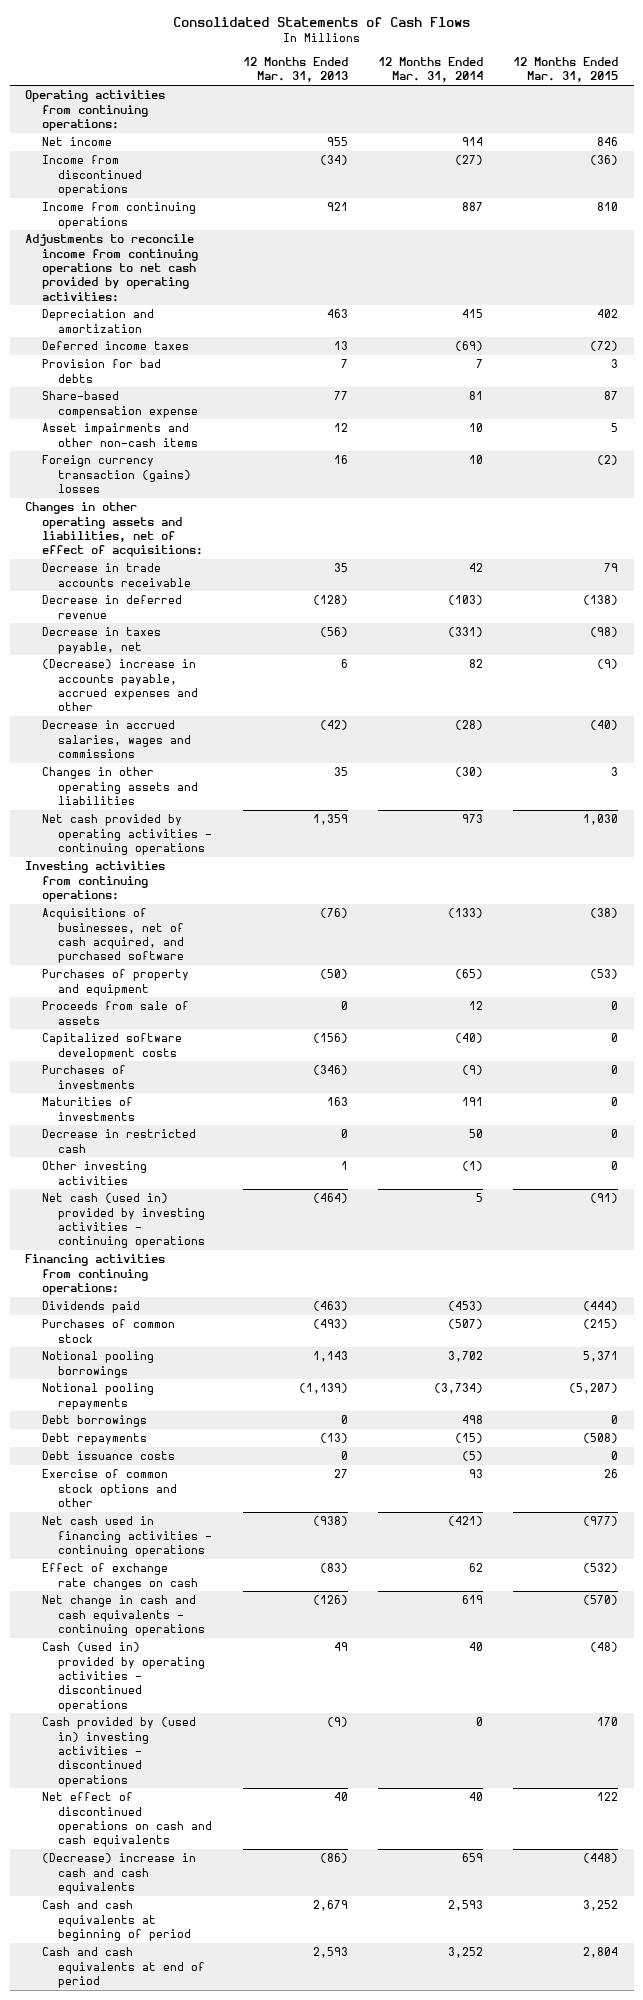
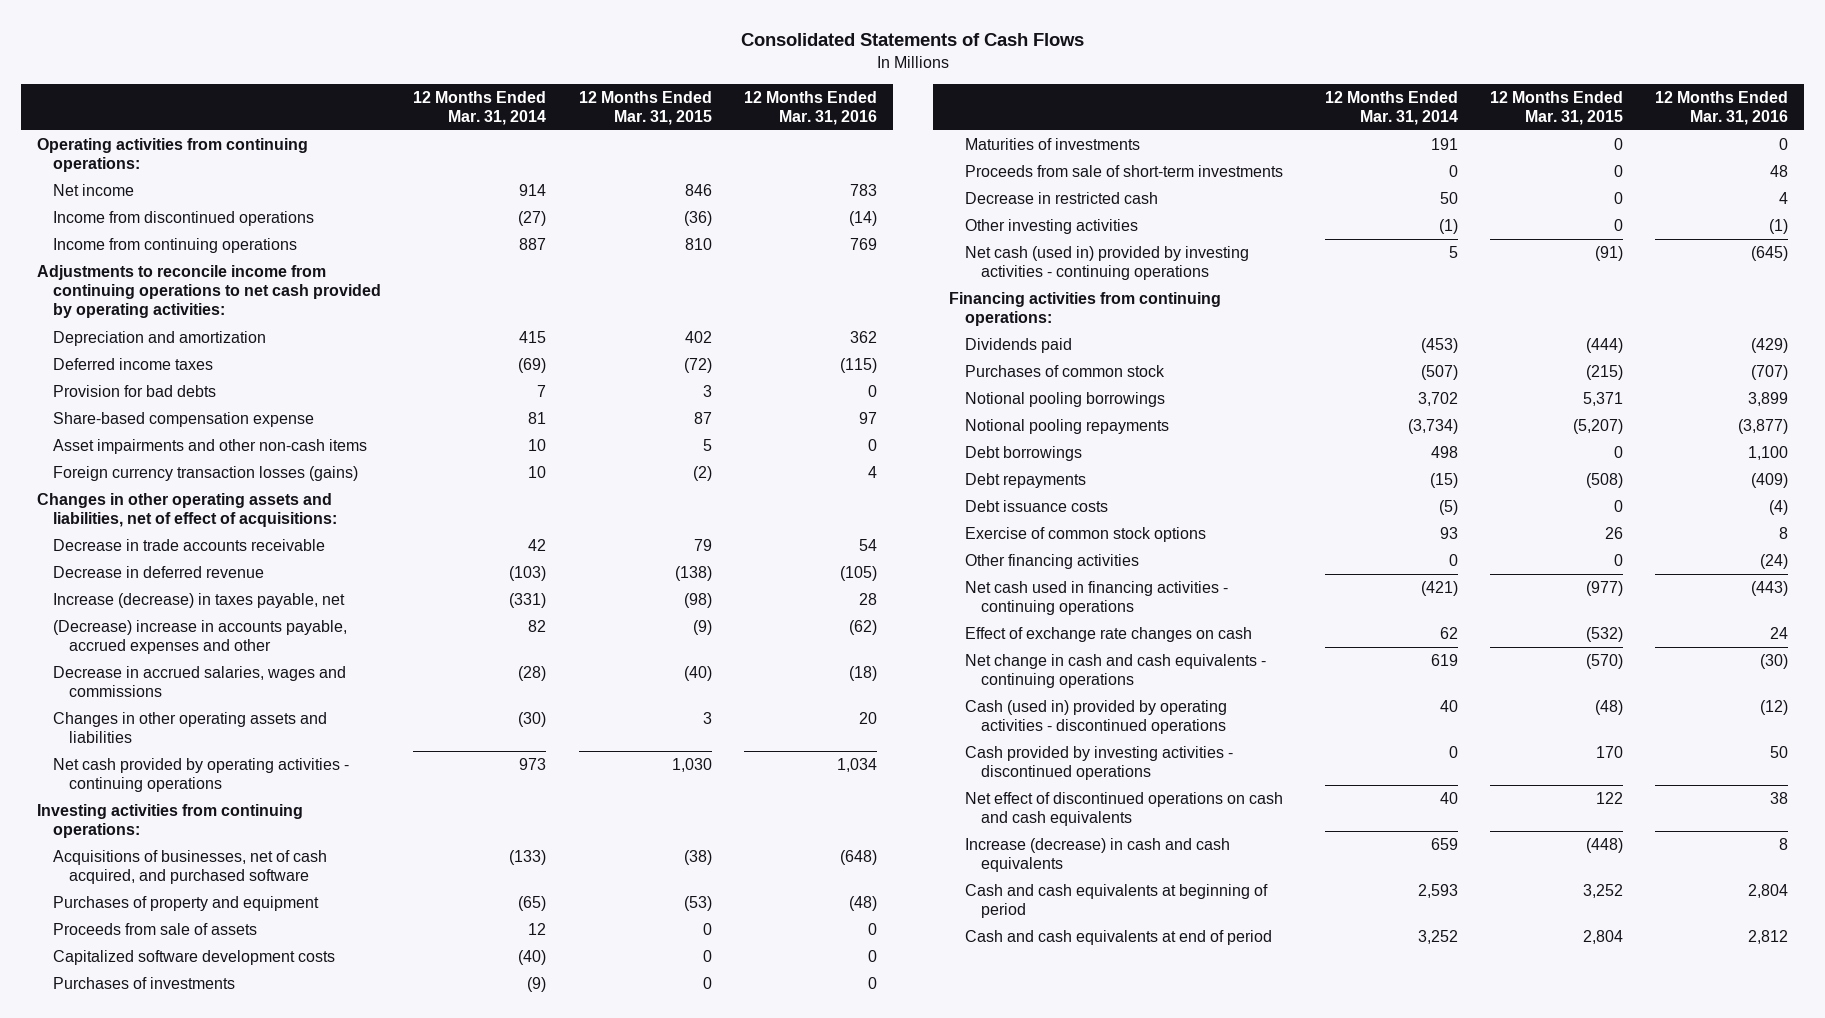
[242,57,348,83] 12 Months Ended Mar. 31, 2013 -> none
none -> [743,90,877,125] 12 Months Ended Mar. 31, 2016
[41,455,192,493] Foreign currency transaction (gains) losses -> [53,466,359,482] Foreign currency transaction losses (gains)
[41,627,161,654] Decrease in taxes payable, net -> [53,593,346,609] Increase (decrease) in taxes payable, net
none -> [964,165,1283,178] Proceeds from sale of short-term investments
[41,1469,178,1507] Exercise of common stock options and other -> [964,527,1206,543] Exercise of common stock options
none -> [964,554,1139,570] Other financing activities
[41,1717,196,1787] Cash provided by (used in) investing activities - discontinued operations -> [964,746,1233,781] Cash provided by investing activities - discontinued operations
[41,1853,196,1894] (Decrease) increase in cash and cash equivalents -> [964,838,1230,873] Increase (decrease) in cash and cash equivalents

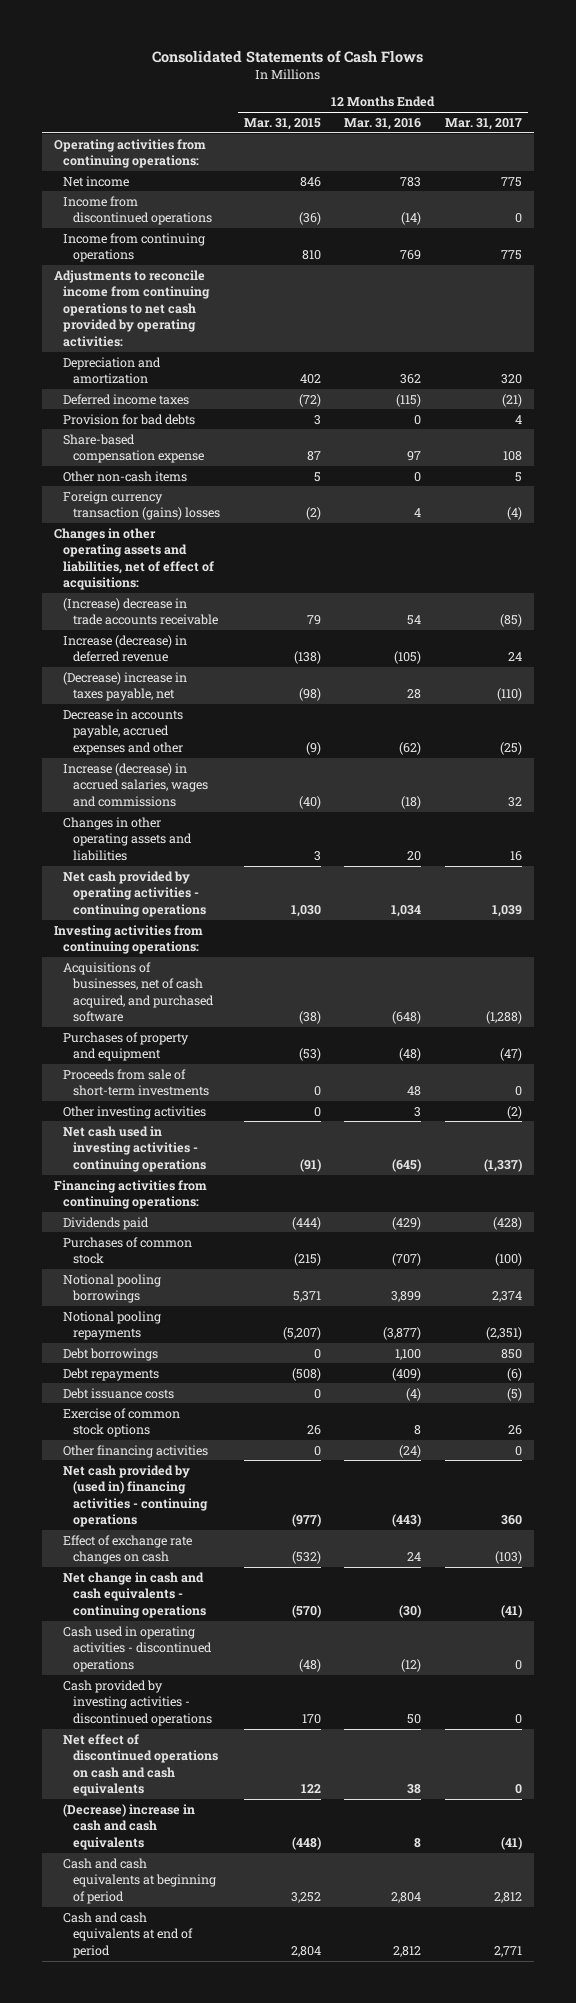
[413,90,547,125] 12 Months Ended Mar. 31, 2014 -> none
none -> [445,117,523,130] Mar. 31, 2017
[53,439,368,455] Asset impairments and other non-cash items -> [63,470,188,482] Other non-cash items
[53,466,359,482] Foreign currency transaction losses (gains) -> [63,490,221,521] Foreign currency transaction (gains) losses
[53,539,326,552] Decrease in trade accounts receivable -> [63,597,219,626] (Increase) decrease in trade accounts receivable
[53,566,265,579] Decrease in deferred revenue -> [63,634,188,663] Increase (decrease) in deferred revenue
[53,593,346,609] Increase (decrease) in taxes payable, net -> [63,671,188,702] (Decrease) increase in taxes payable, net
[53,620,348,655] (Decrease) increase in accounts payable, accrued expenses and other -> [63,708,184,755] Decrease in accounts payable, accrued expenses and other
[53,666,347,698] Decrease in accrued salaries, wages and commissions -> [63,762,209,807] Increase (decrease) in accrued salaries, wages and commissions
[53,923,258,936] Proceeds from sale of assets -> none
[53,950,336,966] Capitalized software development costs -> none
[53,977,236,990] Purchases of investments -> none
[964,138,1140,151] Maturities of investments -> none
[964,192,1158,205] Decrease in restricted cash -> none
[1769,219,1789,235] (1) -> [414,1106,422,1117] 3
[964,246,1249,281] Net cash (used in) provided by investing activities - continuing operations -> [63,1125,207,1172] Net cash used in investing activities - continuing operations
[964,581,1228,616] Net cash used in financing activities - continuing operations -> [63,1464,209,1528] Net cash provided by (used in) financing activities - continuing operations
[964,700,1227,735] Cash (used in) provided by operating activities - discontinued operations -> [63,1625,213,1672] Cash used in operating activities - discontinued operations
[964,838,1230,873] Increase (decrease) in cash and cash equivalents -> [63,1803,196,1850] (Decrease) increase in cash and cash equivalents

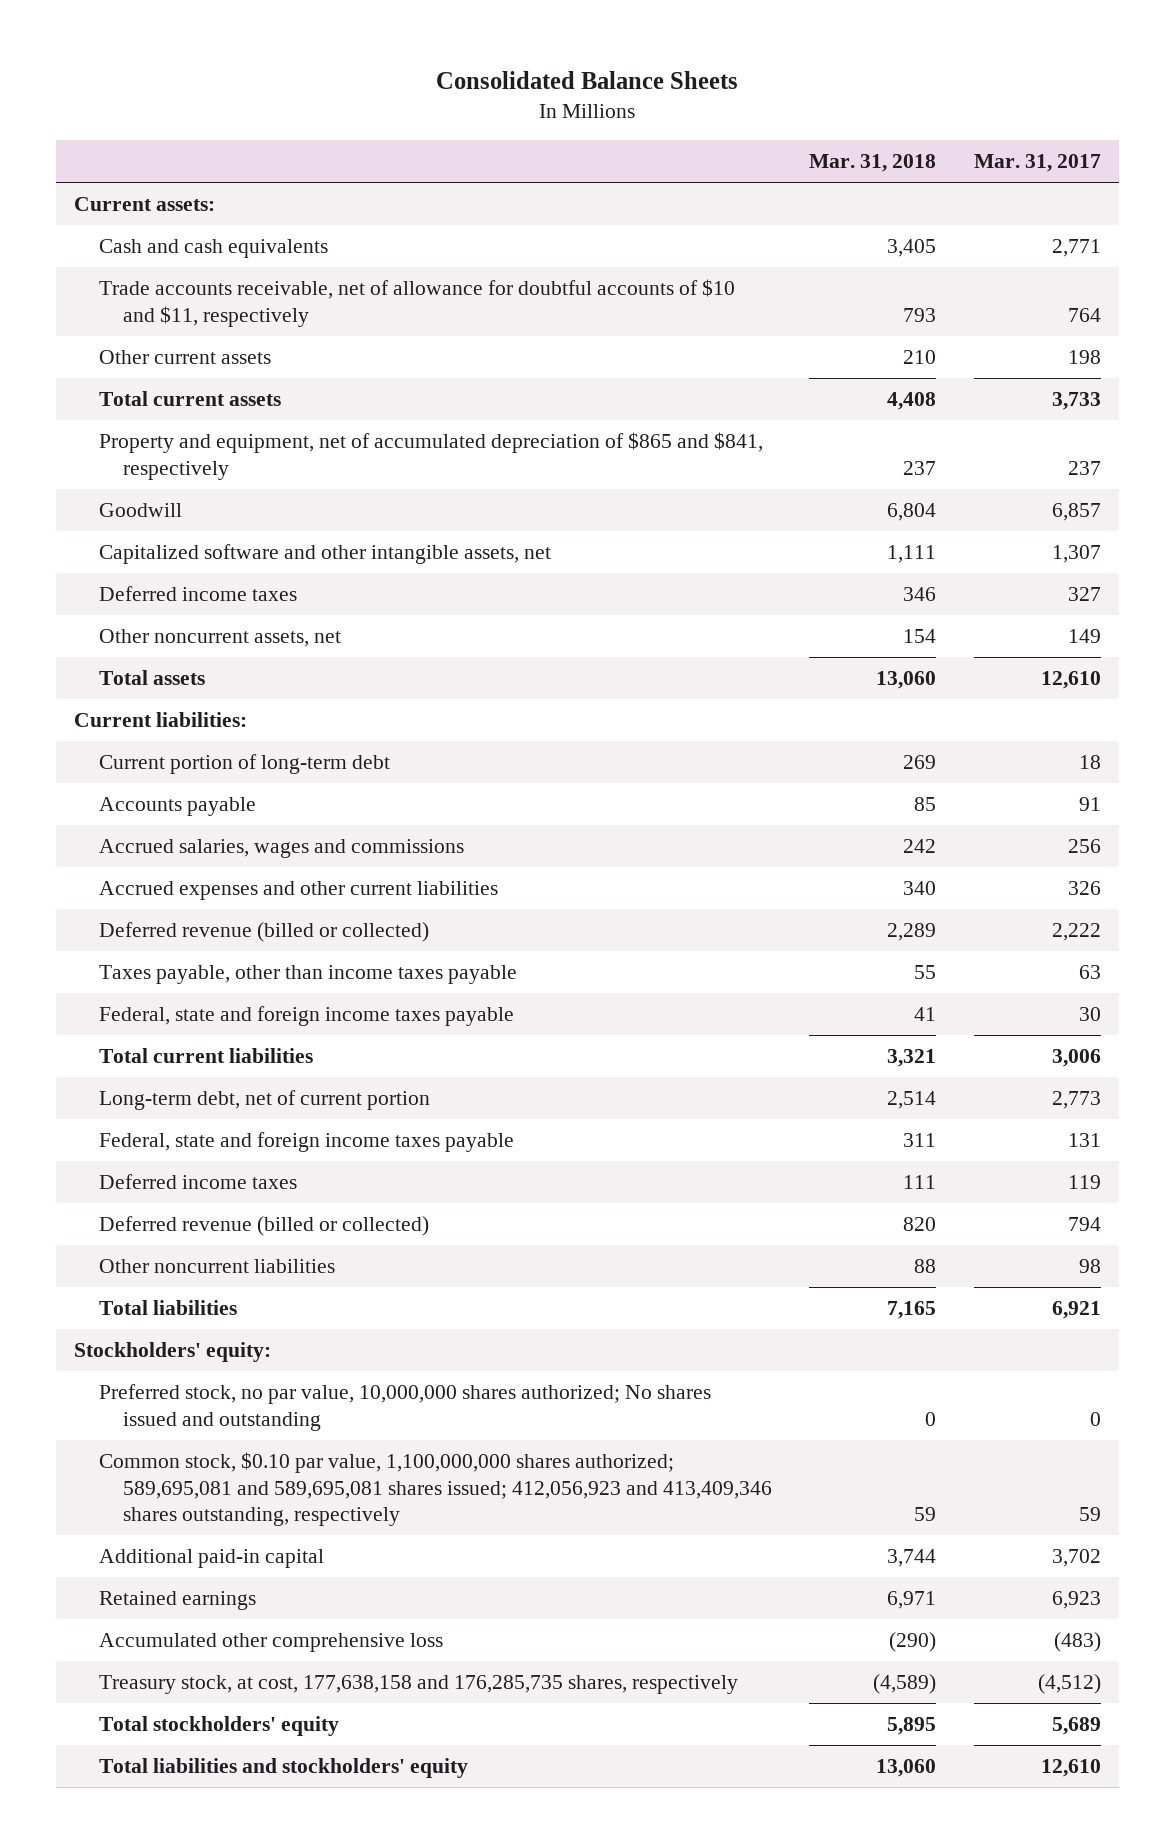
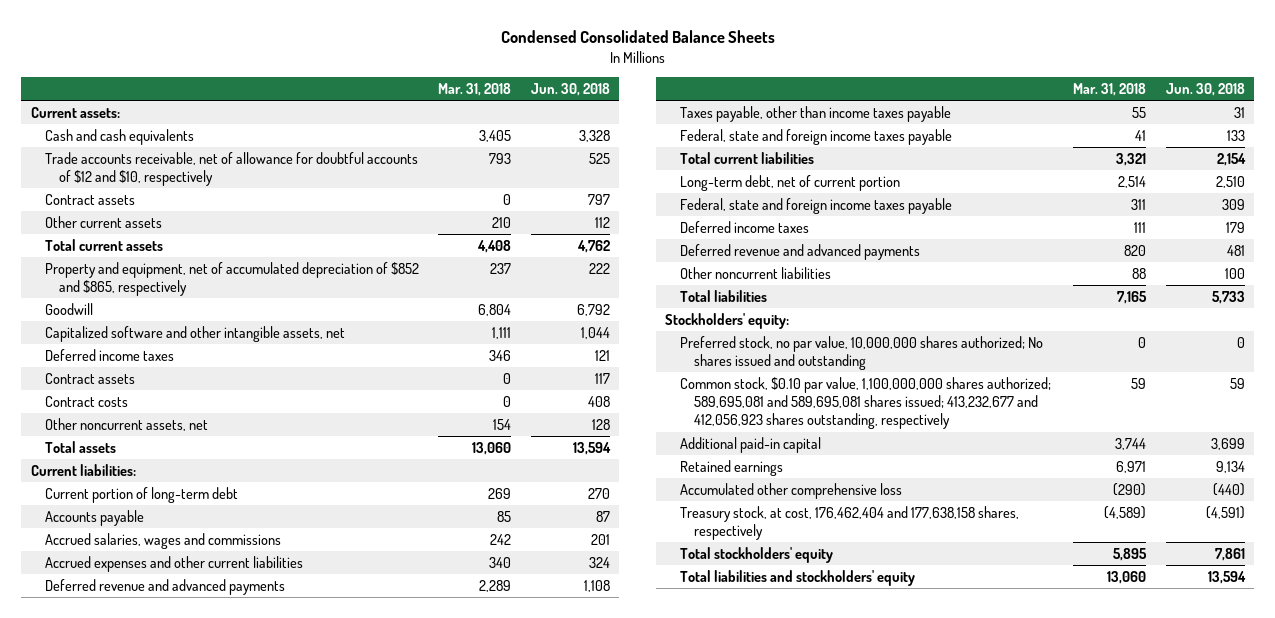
[436,71,739,90] Consolidated Balance Sheets -> [500,30,775,44] Condensed Consolidated Balance Sheets
[973,153,1101,172] Mar. 31, 2017 -> none
none -> [530,83,610,97] Jun. 30, 2018
[98,279,735,327] Trade accounts receivable, net of allowance for doubtful accounts of $10 and $11, respectively -> [44,151,418,187] Trade accounts receivable, net of allowance for doubtful accounts of $12 and $10, respectively
none -> [44,193,135,205] Contract assets
[98,432,763,480] Property and equipment, net of accumulated depreciation of $865 and $841, respectively -> [44,261,419,297] Property and equipment, net of accumulated depreciation of $852 and $865, respectively
none -> [44,372,135,384] Contract assets
none -> [44,395,128,407] Contract costs
[98,922,429,943] Deferred revenue (billed or collected) -> [44,578,285,595] Deferred revenue and advanced payments
[98,1216,429,1237] Deferred revenue (billed or collected) -> [679,243,920,260] Deferred revenue and advanced payments
[98,1452,772,1526] Common stock, $0.10 par value, 1,100,000,000 shares authorized; 589,695,081 and 589,695,081 shares issued; 412,056,923 and 413,409,346 shares outstanding, respectively -> [679,376,1051,430] Common stock, $0.10 par value, 1,100,000,000 shares authorized; 589,695,081 and 589,695,081 shares issued; 413,232,677 and 412,056,923 shares outstanding, respectively
[98,1675,738,1695] Treasury stock, at cost, 177,638,158 and 176,285,735 shares, respectively -> [679,505,1019,541] Treasury stock, at cost, 176,462,404 and 177,638,158 shares, respectively

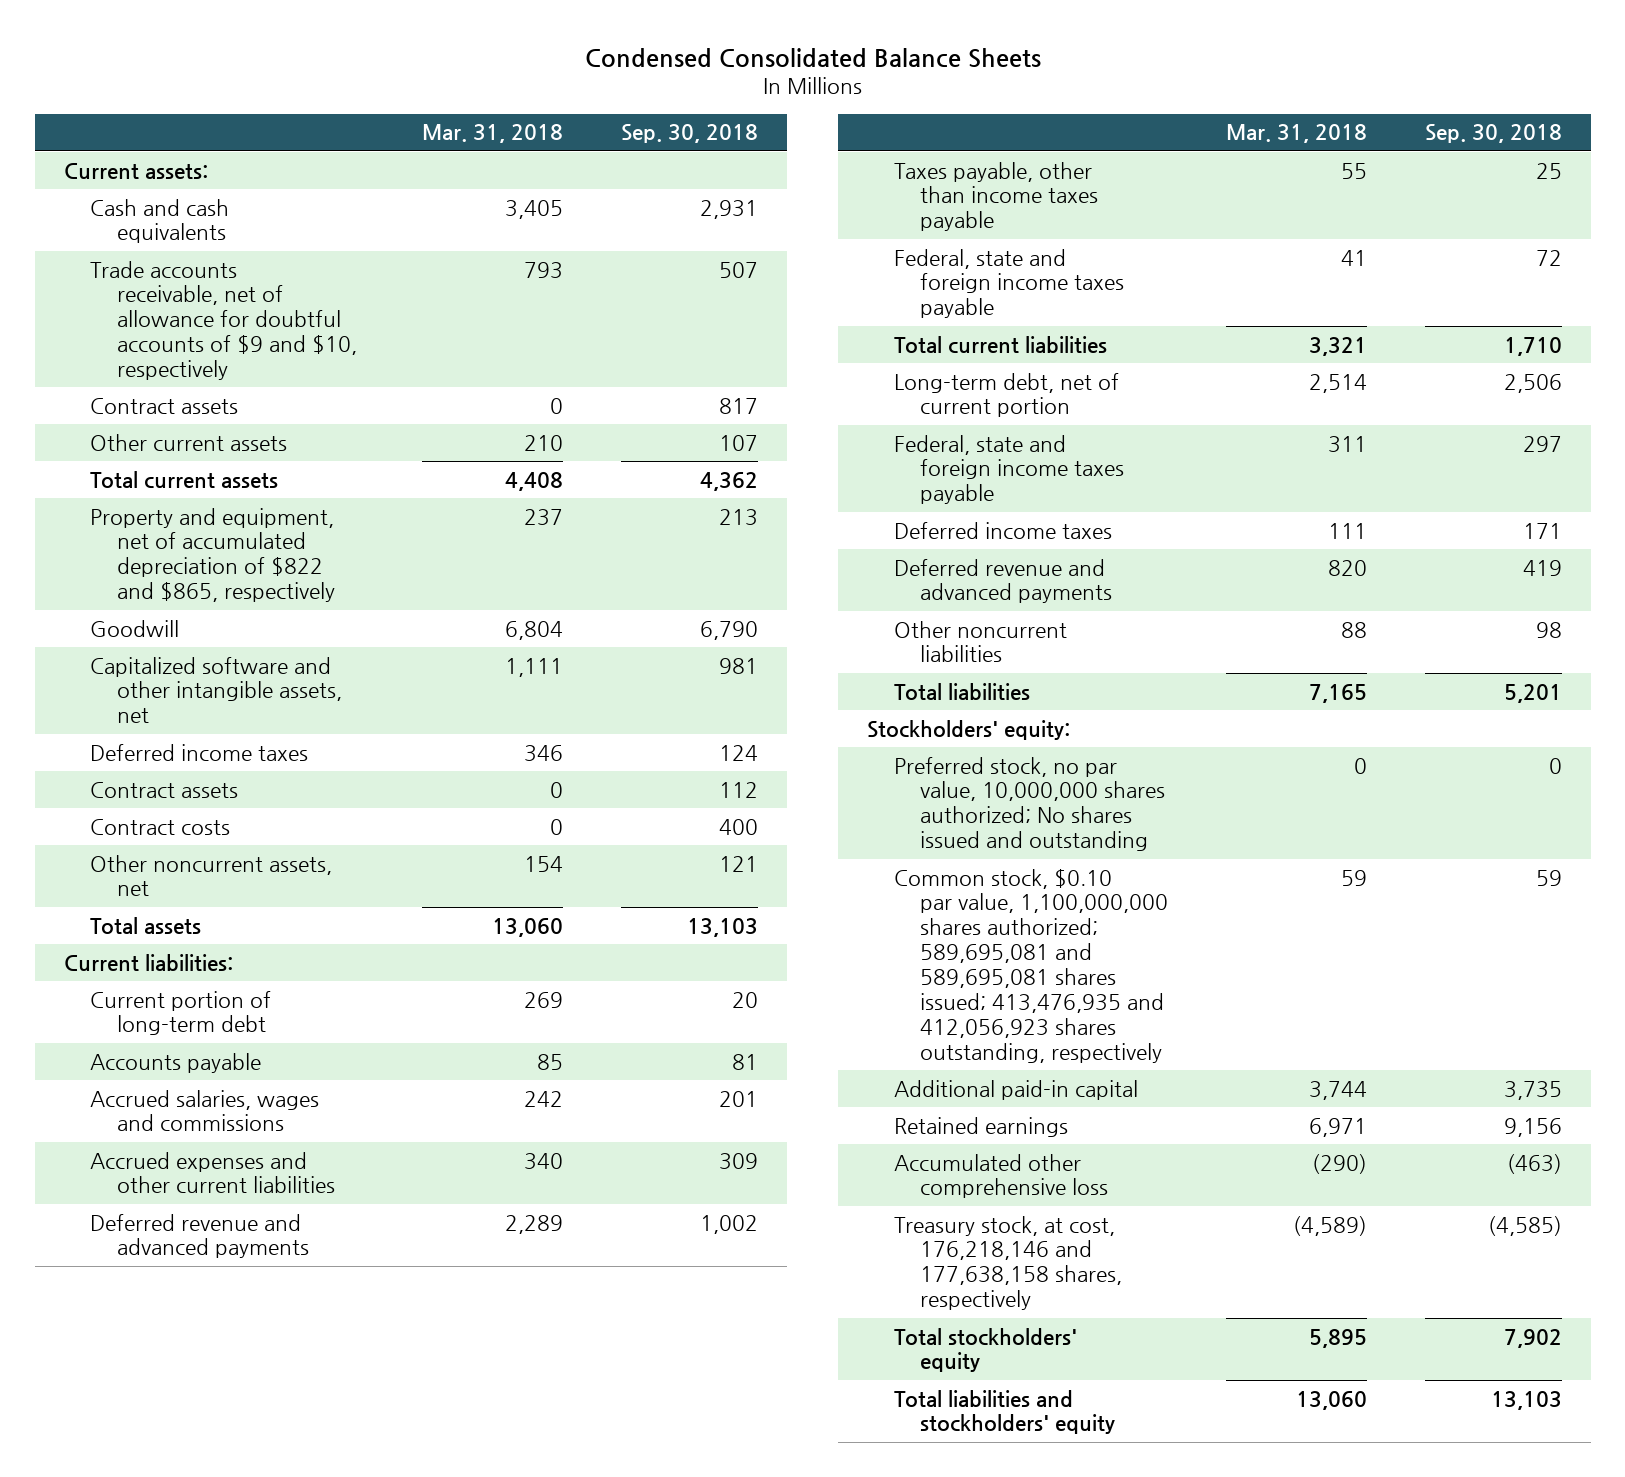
[530,83,610,97] Jun. 30, 2018 -> none
none -> [621,124,759,144] Sep. 30, 2018
[44,151,418,187] Trade accounts receivable, net of allowance for doubtful accounts of $12 and $10, respectively -> [90,260,357,381] Trade accounts receivable, net of allowance for doubtful accounts of $9 and $10, respectively
[44,261,419,297] Property and equipment, net of accumulated depreciation of $852 and $865, respectively -> [90,507,335,603] Property and equipment, net of accumulated depreciation of $822 and $865, respectively
[679,376,1051,430] Common stock, $0.10 par value, 1,100,000,000 shares authorized; 589,695,081 and 589,695,081 shares issued; 413,232,677 and 412,056,923 shares outstanding, respectively -> [893,868,1169,1063] Common stock, $0.10 par value, 1,100,000,000 shares authorized; 589,695,081 and 589,695,081 shares issued; 413,476,935 and 412,056,923 shares outstanding, respectively
[679,505,1019,541] Treasury stock, at cost, 176,462,404 and 177,638,158 shares, respectively -> [893,1215,1123,1311] Treasury stock, at cost, 176,218,146 and 177,638,158 shares, respectively

